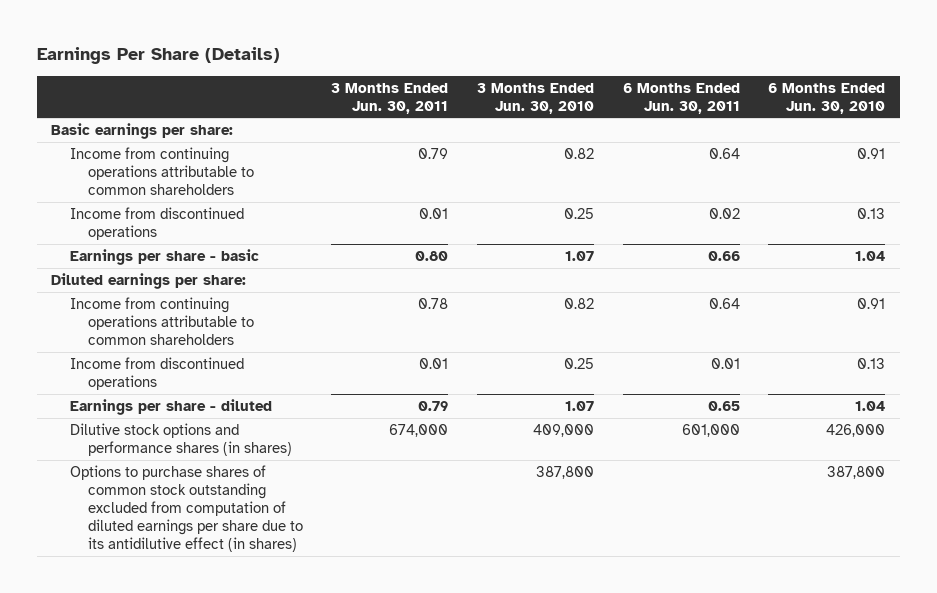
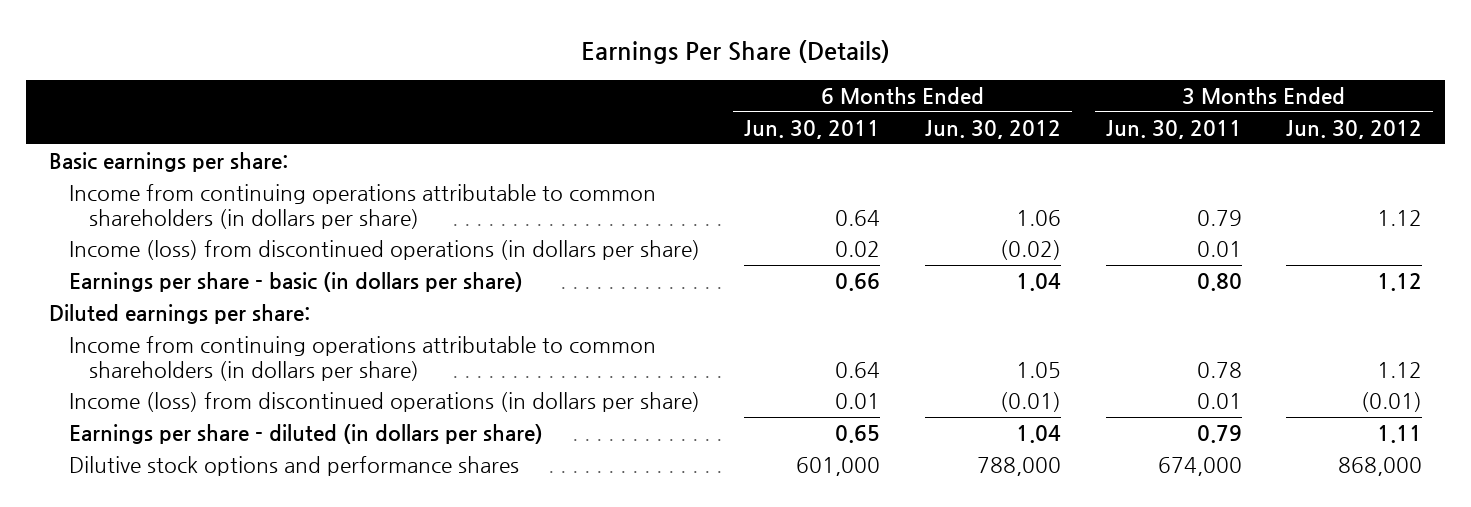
[476,82,594,114] 3 Months Ended Jun. 30, 2010 -> none
[768,82,886,114] 6 Months Ended Jun. 30, 2010 -> none
none -> [925,120,1062,140] Jun. 30, 2012
none -> [1286,120,1423,140] Jun. 30, 2012
[69,147,254,196] Income from continuing operations attributable to common shareholders -> [68,184,656,229] Income from continuing operations attributable to common shareholders (in dollars per share)
[69,207,244,241] Income from discontinued operations -> [68,240,700,261] Income (loss) from discontinued operations (in dollars per share)
[69,249,259,266] Earnings per share - basic -> [68,272,523,293] Earnings per share - basic (in dollars per share)
[69,465,303,553] Options to purchase shares of common stock outstanding excluded from computation of diluted earnings per share due to its antidilutive effect (in shares) -> none
[69,297,254,346] Income from continuing operations attributable to common shareholders -> [68,336,656,381] Income from continuing operations attributable to common shareholders (in dollars per share)
[69,357,244,391] Income from discontinued operations -> [68,392,700,413] Income (loss) from discontinued operations (in dollars per share)
[69,399,272,416] Earnings per share - diluted -> [68,424,543,445] Earnings per share - diluted (in dollars per share)
[69,423,292,457] Dilutive stock options and performance shares (in shares) -> [68,456,519,477] Dilutive stock options and performance shares

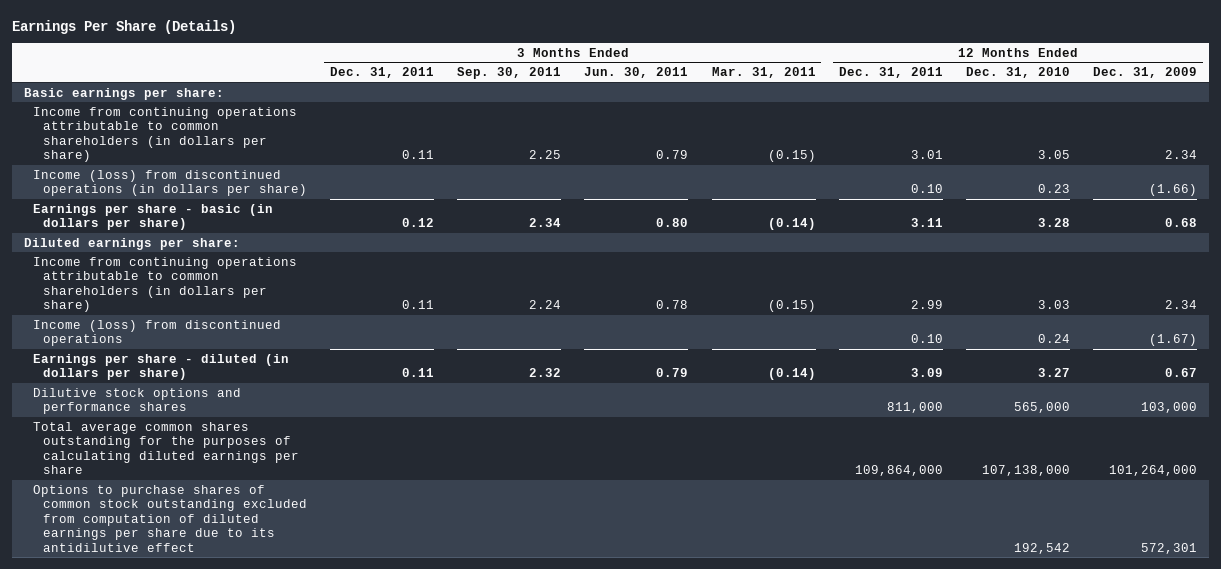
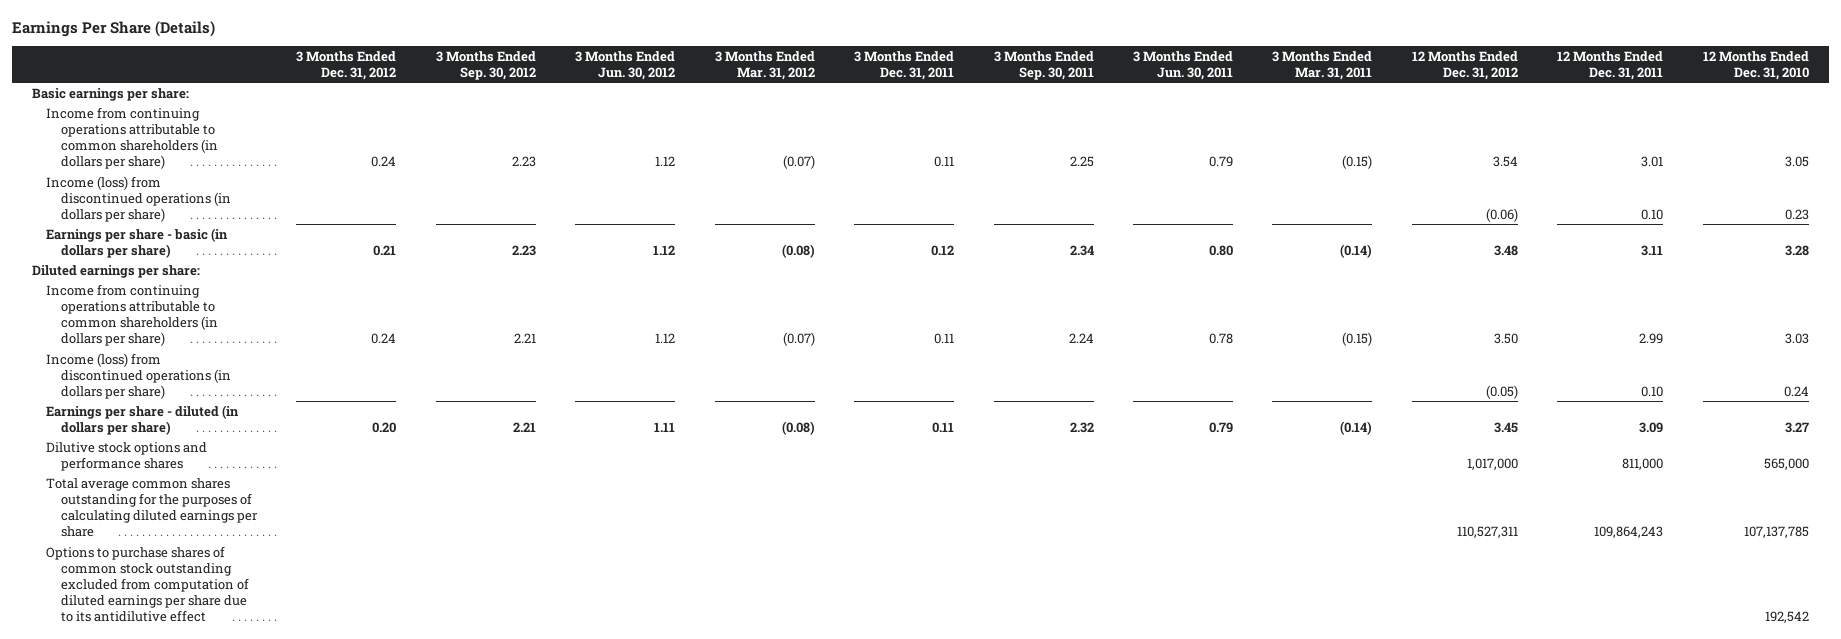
[1093,67,1198,79] Dec. 31, 2009 -> none
none -> [296,50,397,80] 3 Months Ended Dec. 31, 2012
none -> [435,50,536,80] 3 Months Ended Sep. 30, 2012
none -> [575,50,676,80] 3 Months Ended Jun. 30, 2012
none -> [714,50,815,80] 3 Months Ended Mar. 31, 2012
none -> [1411,50,1518,80] 12 Months Ended Dec. 31, 2012
[33,319,282,347] Income (loss) from discontinued operations -> [46,352,231,400] Income (loss) from discontinued operations (in dollars per share)
[854,465,943,477] 109,864,000 -> [1594,526,1664,539] 109,864,243
[981,465,1070,477] 107,138,000 -> [1743,526,1809,539] 107,137,785

